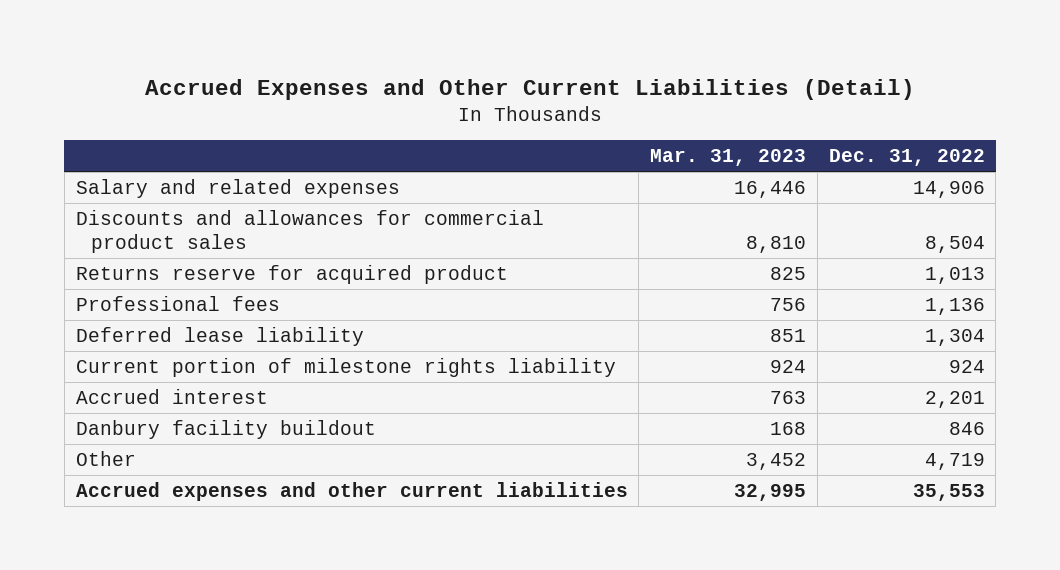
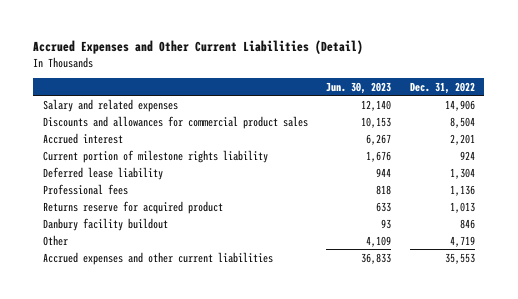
[650,149,807,167] Mar. 31, 2023 -> none
none -> [326,81,392,94] Jun. 30, 2023
[75,357,616,377] Current portion of milestone rights liability -> [42,149,268,163] Current portion of milestone rights liability
[75,326,364,346] Deferred lease liability -> [42,166,163,180] Deferred lease liability
[75,295,280,311] Professional fees -> [42,183,128,195] Professional fees
[75,264,508,284] Returns reserve for acquired product -> [42,200,223,214] Returns reserve for acquired product

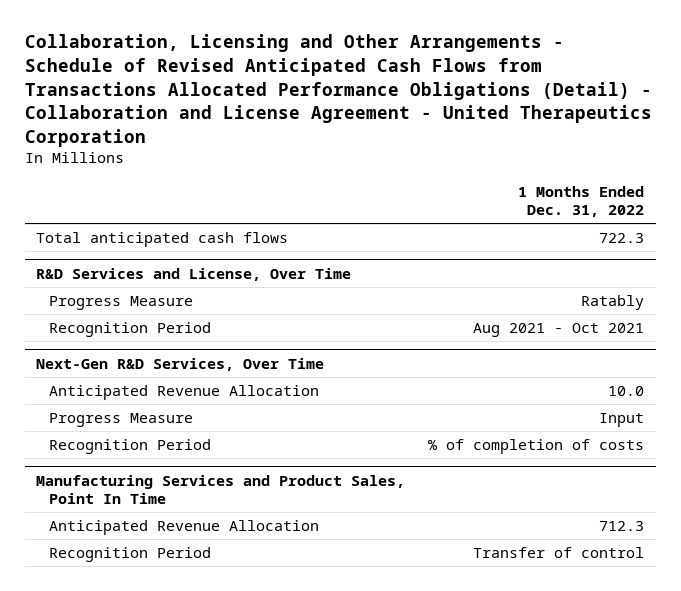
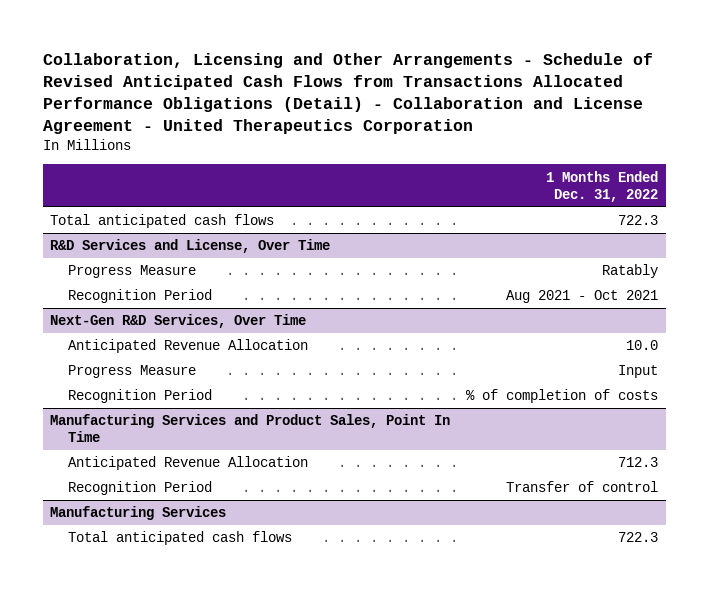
none -> [50,506,227,521] Manufacturing Services
none -> [67,531,292,546] Total anticipated cash flows

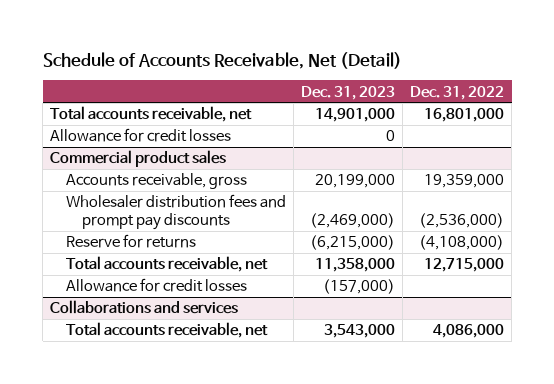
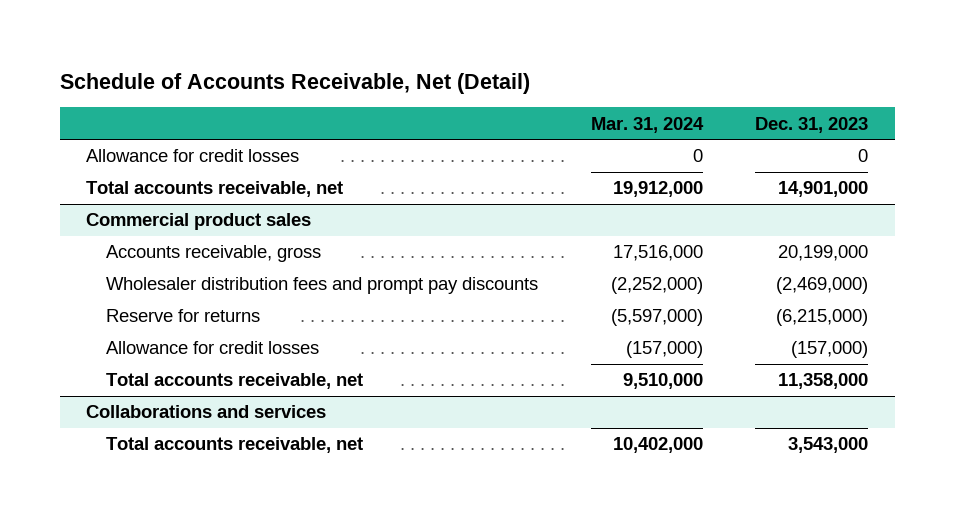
[410,85,505,100] Dec. 31, 2022 -> none
none -> [590,116,704,133] Mar. 31, 2024
[50,106,253,123] Total accounts receivable, net -> [86,181,344,198] Total accounts receivable, net
[66,256,269,273] Total accounts receivable, net -> [106,373,364,390] Total accounts receivable, net

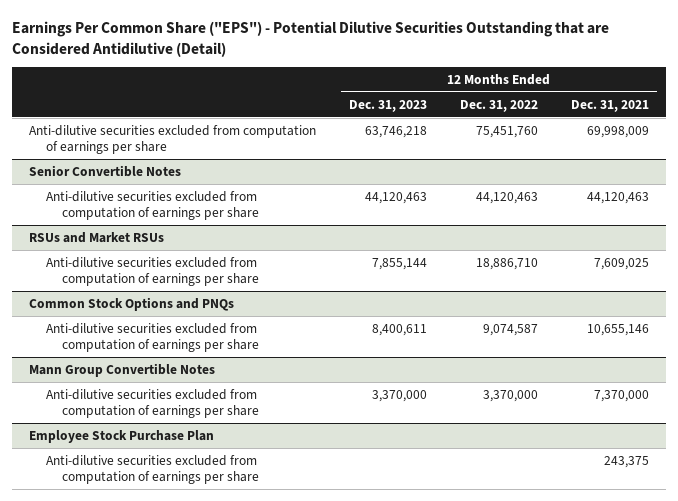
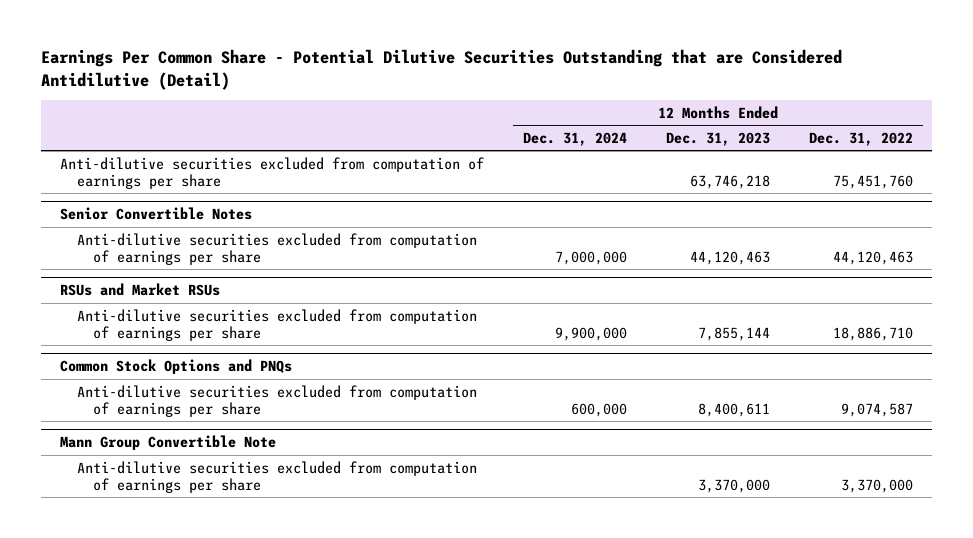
[12,21,610,57] Earnings Per Common Share ("EPS") - Potential Dilutive Securities Outstanding that are Considered Antidilutive (Detail) -> [40,49,842,90] Earnings Per Common Share - Potential Dilutive Securities Outstanding that are Considered Antidilutive (Detail)
[571,99,650,112] Dec. 31, 2021 -> none
none -> [522,131,627,146] Dec. 31, 2024
[28,362,215,377] Mann Group Convertible Notes -> [59,435,276,451] Mann Group Convertible Note
[28,429,214,443] Employee Stock Purchase Plan -> none
[45,454,260,484] Anti-dilutive securities excluded from computation of earnings per share -> none

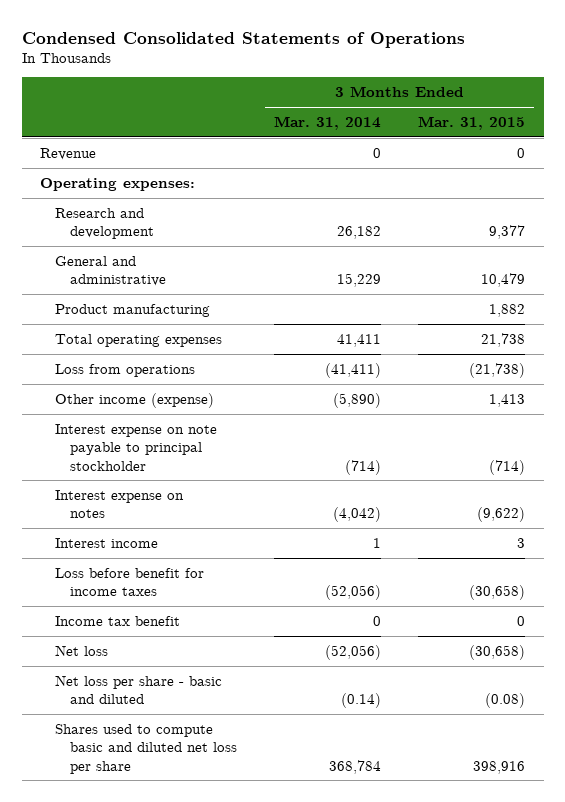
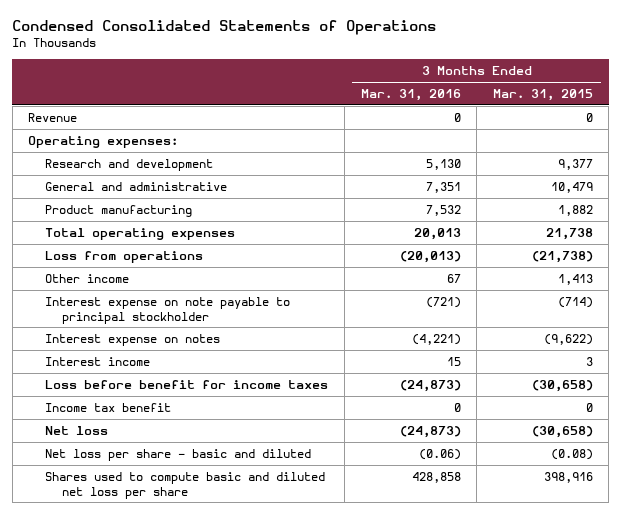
[273,115,381,130] Mar. 31, 2014 -> none
none -> [360,89,461,102] Mar. 31, 2016
[54,392,214,408] Other income (expense) -> [45,274,130,284] Other income

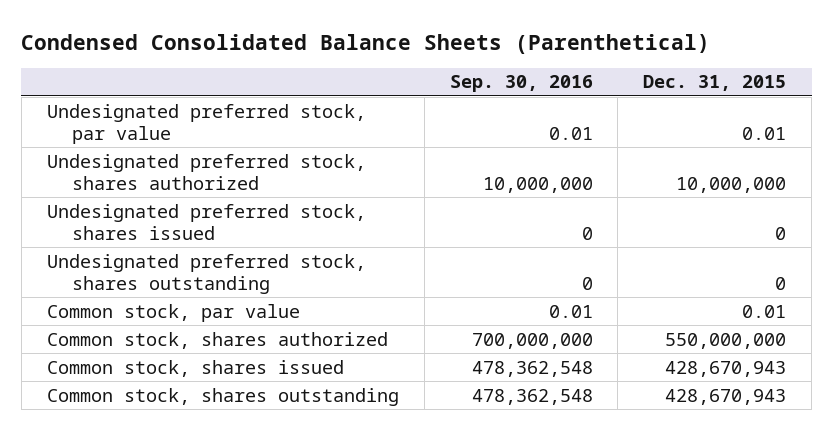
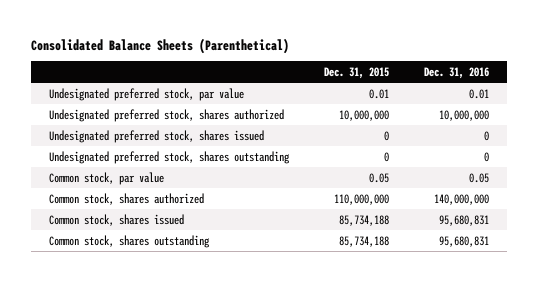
[21,33,711,54] Condensed Consolidated Balance Sheets (Parenthetical) -> [31,37,290,54] Consolidated Balance Sheets (Parenthetical)
[449,75,593,93] Sep. 30, 2016 -> none
none -> [424,67,490,80] Dec. 31, 2016
[742,304,787,318] 0.01 -> [368,172,389,183] 0.05
[665,332,787,349] 550,000,000 -> [333,193,389,205] 110,000,000
[665,360,787,377] 428,670,943 -> [338,214,389,226] 85,734,188
[665,388,787,405] 428,670,943 -> [338,235,389,247] 85,734,188

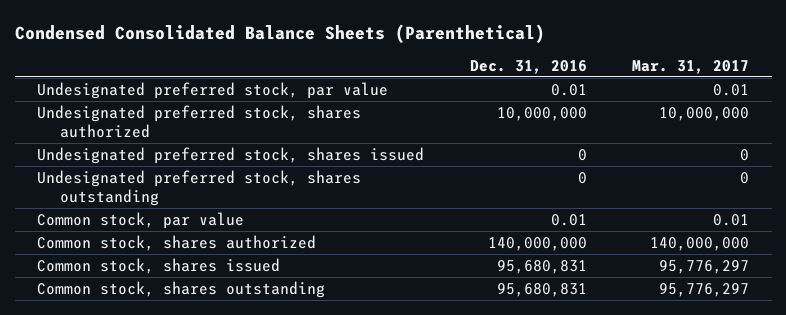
[31,37,290,54] Consolidated Balance Sheets (Parenthetical) -> [14,23,545,43] Condensed Consolidated Balance Sheets (Parenthetical)
[323,67,389,80] Dec. 31, 2015 -> none
none -> [632,59,750,74] Mar. 31, 2017
[469,172,490,183] 0.05 -> [550,213,587,226] 0.01

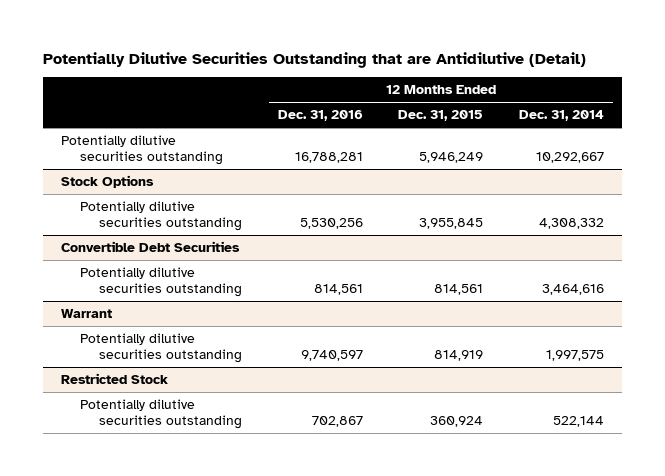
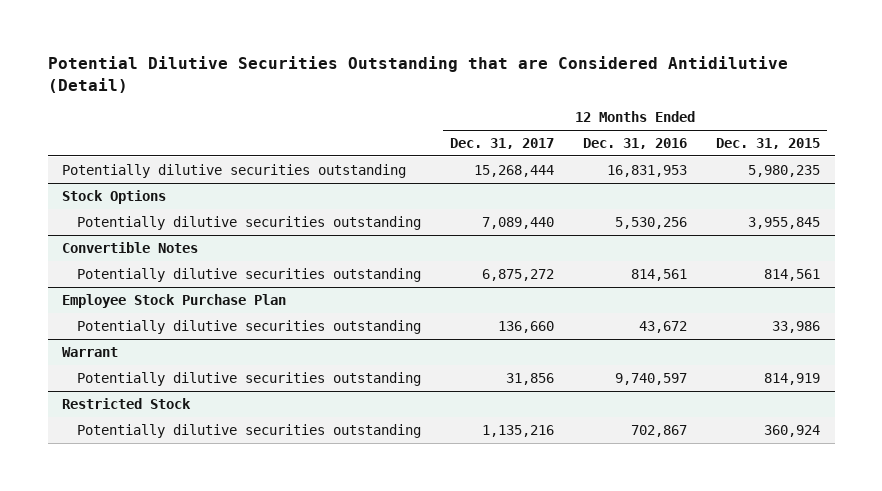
[43,51,587,68] Potentially Dilutive Securities Outstanding that are Antidilutive (Detail) -> [47,56,788,93] Potential Dilutive Securities Outstanding that are Considered Antidilutive (Detail)
[519,110,605,122] Dec. 31, 2014 -> none
none -> [450,138,555,150] Dec. 31, 2017
[294,152,363,164] 16,788,281 -> [607,164,688,177] 16,831,953
[419,152,484,164] 5,946,249 -> [748,164,821,177] 5,980,235
[60,240,240,252] Convertible Debt Securities -> [62,241,199,253] Convertible Notes
none -> [62,293,287,308] Employee Stock Purchase Plan
none -> [77,319,422,334] Potentially dilutive securities outstanding

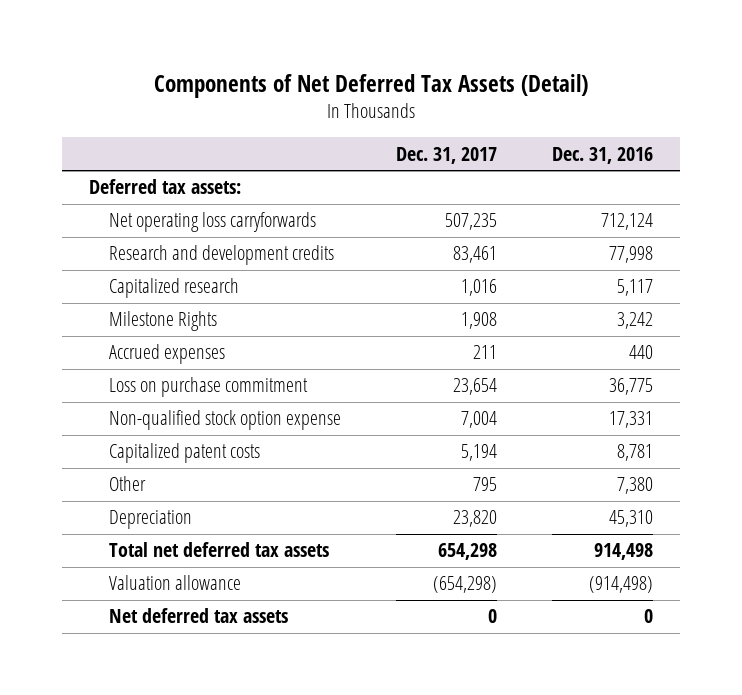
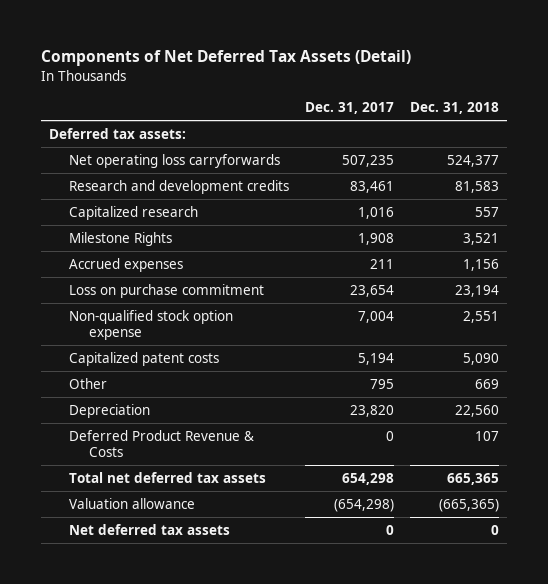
[551,146,653,164] Dec. 31, 2016 -> none
none -> [409,101,499,114] Dec. 31, 2018
none -> [69,429,255,457] Deferred Product Revenue & Costs

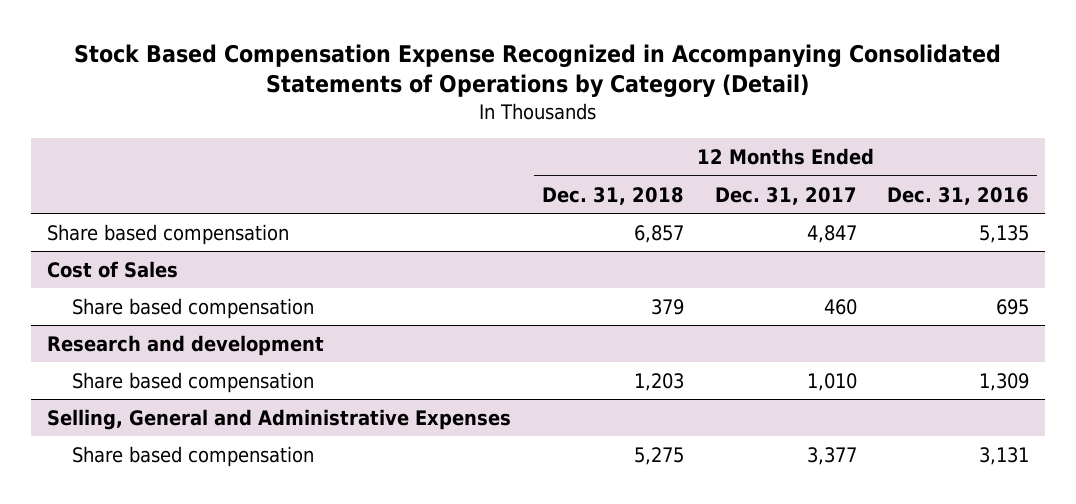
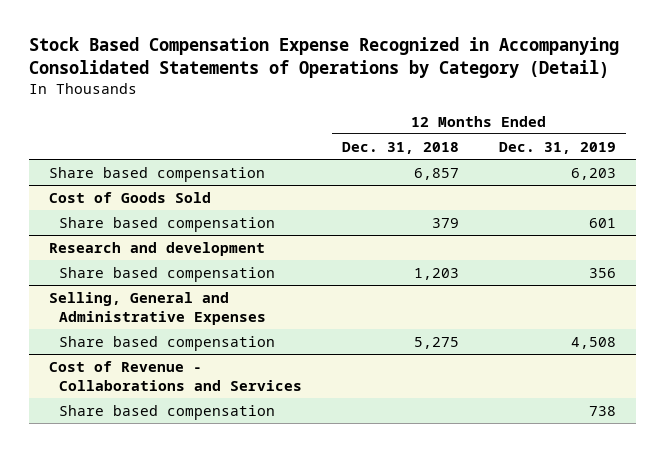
[714,186,857,205] Dec. 31, 2017 -> none
[887,186,1030,205] Dec. 31, 2016 -> none
none -> [498,141,616,154] Dec. 31, 2019
[46,260,178,278] Cost of Sales -> [48,191,211,203] Cost of Goods Sold
none -> [48,360,303,391] Cost of Revenue - Collaborations and Services
none -> [59,404,276,420] Share based compensation

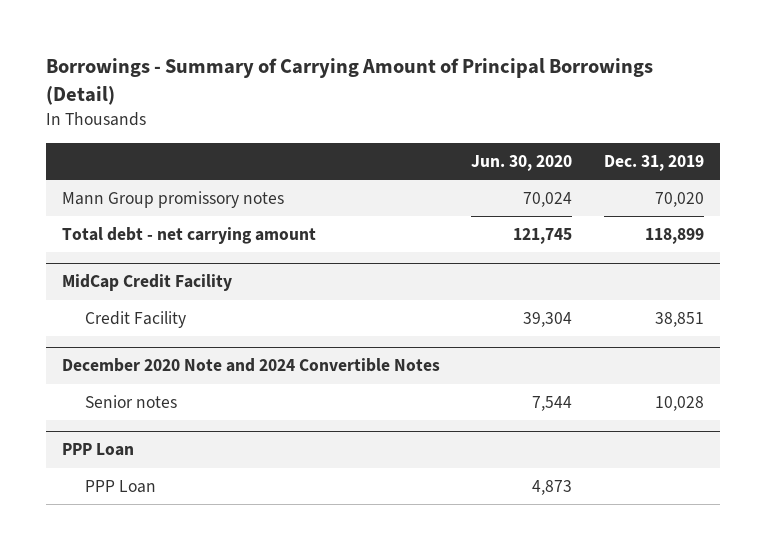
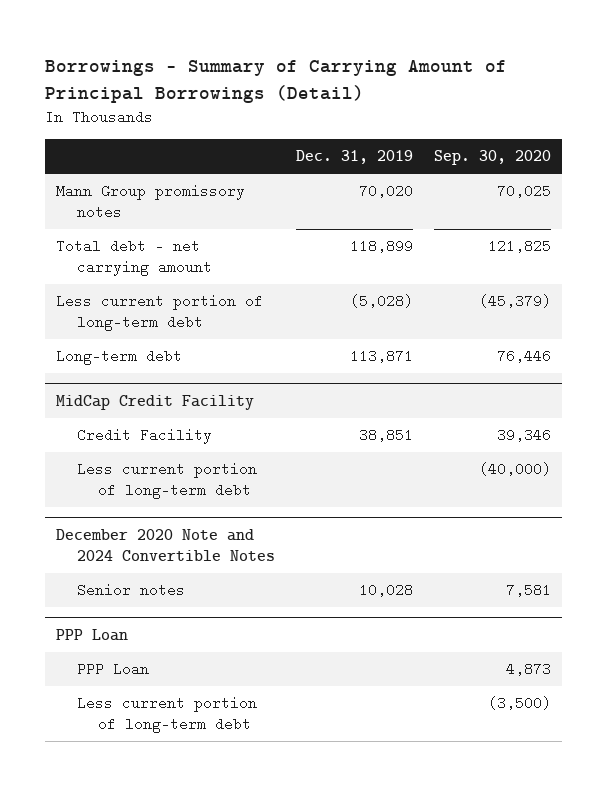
[471,154,573,171] Jun. 30, 2020 -> none
none -> [434,150,552,166] Sep. 30, 2020
none -> [55,294,263,332] Less current portion of long-term debt
none -> [55,349,182,366] Long-term debt
none -> [77,462,258,500] Less current portion of long-term debt
none -> [77,696,258,734] Less current portion of long-term debt

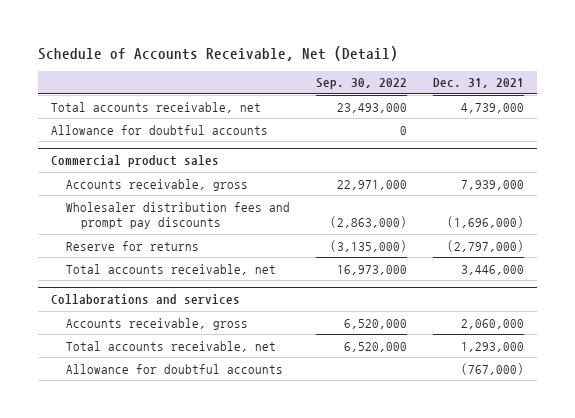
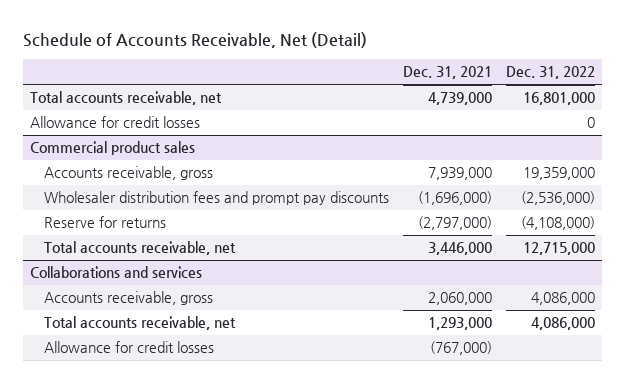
[316,78,408,90] Sep. 30, 2022 -> none
none -> [505,66,595,80] Dec. 31, 2022
[51,124,269,135] Allowance for doubtful accounts -> [30,116,201,129] Allowance for credit losses
[66,363,284,374] Allowance for doubtful accounts -> [43,341,214,354] Allowance for credit losses

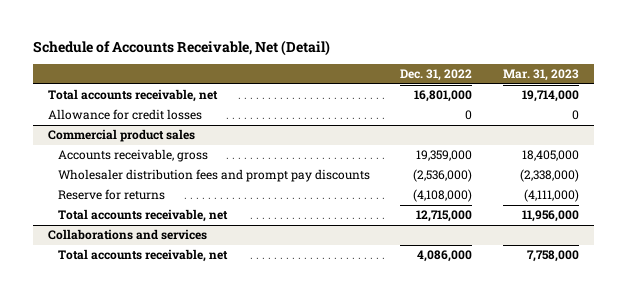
[402,66,492,80] Dec. 31, 2021 -> none
none -> [503,69,580,82] Mar. 31, 2023
[43,291,213,306] Accounts receivable, gross -> none
[43,341,214,354] Allowance for credit losses -> none

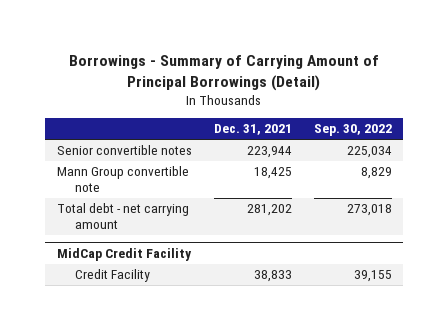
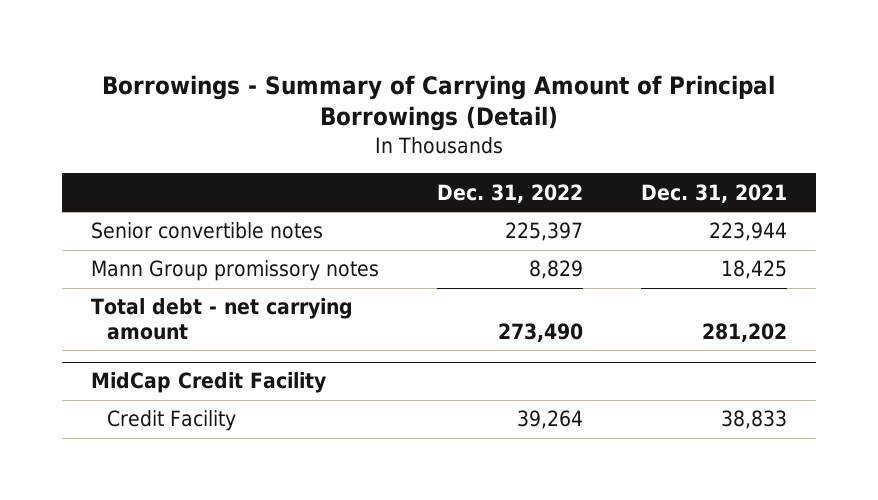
[313,124,392,137] Sep. 30, 2022 -> none
none -> [437,183,584,203] Dec. 31, 2022
[56,166,189,192] Mann Group convertible note -> [90,260,379,282] Mann Group promissory notes

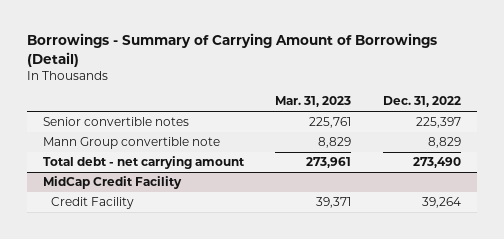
[102,74,776,132] Borrowings - Summary of Carrying Amount of Principal Borrowings (Detail) -> [27,33,438,67] Borrowings - Summary of Carrying Amount of Borrowings (Detail)
[641,183,788,203] Dec. 31, 2021 -> none
none -> [275,96,352,108] Mar. 31, 2023
[90,260,379,282] Mann Group promissory notes -> [42,136,220,149] Mann Group convertible note

